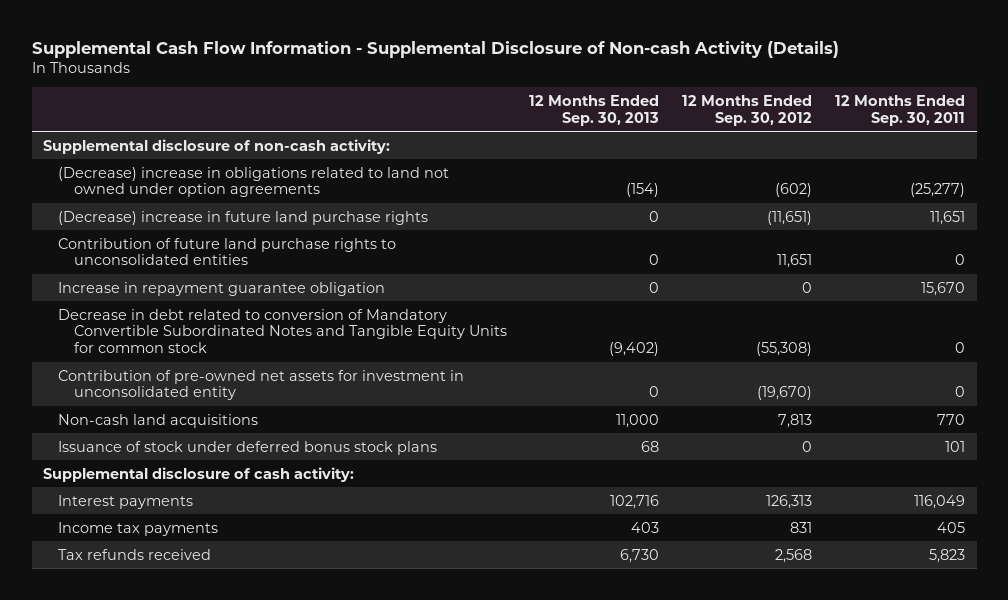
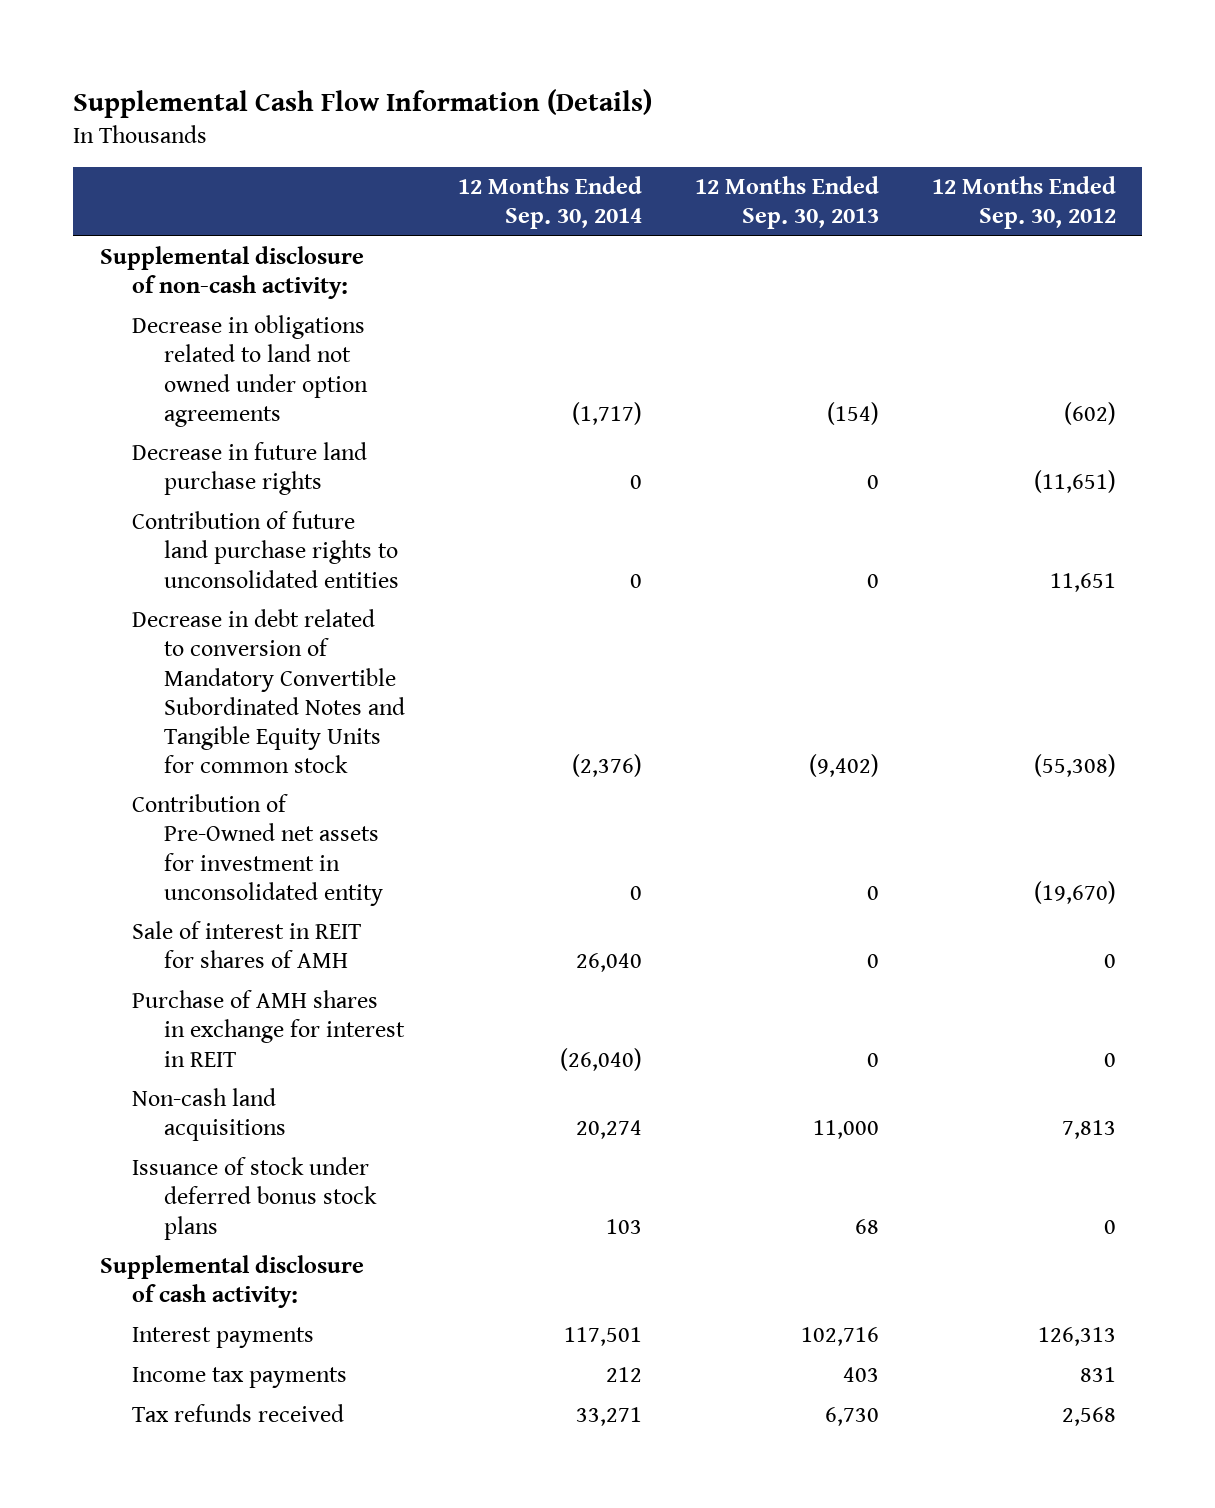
[31,40,839,58] Supplemental Cash Flow Information - Supplemental Disclosure of Non-cash Activity (Details) -> [73,88,653,118] Supplemental Cash Flow Information (Details)
[835,94,966,126] 12 Months Ended Sep. 30, 2011 -> none
none -> [457,176,642,230] 12 Months Ended Sep. 30, 2014
[58,166,450,198] (Decrease) increase in obligations related to land not owned under option agreements -> [131,315,369,427] Decrease in obligations related to land not owned under option agreements
[58,210,429,225] (Decrease) increase in future land purchase rights -> [131,442,367,496] Decrease in future land purchase rights
[58,281,386,296] Increase in repayment guarantee obligation -> none
[58,369,465,401] Contribution of pre-owned net assets for investment in unconsolidated entity -> [131,794,384,906] Contribution of Pre-Owned net assets for investment in unconsolidated entity
none -> [131,921,361,969] Sale of interest in REIT for shares of AMH
none -> [131,990,406,1067] Purchase of AMH shares in exchange for interest in REIT

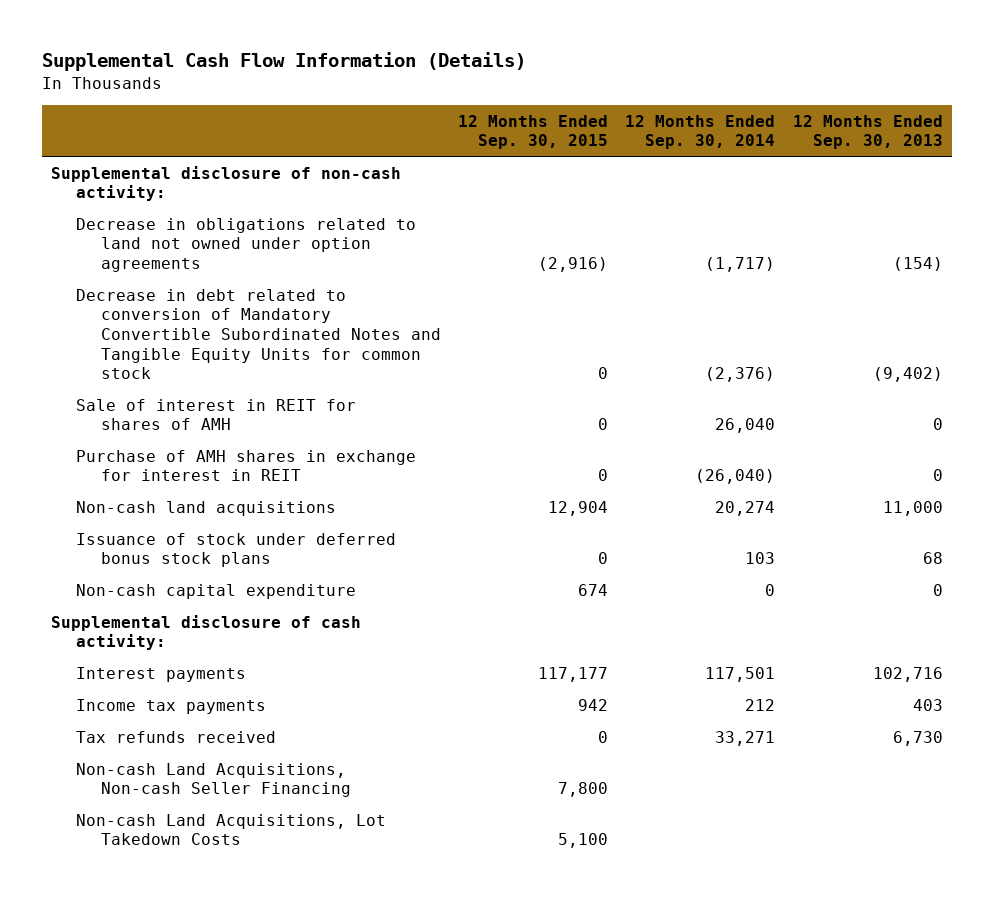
[931,176,1116,230] 12 Months Ended Sep. 30, 2012 -> none
none -> [458,114,609,150] 12 Months Ended Sep. 30, 2015
[131,442,367,496] Decrease in future land purchase rights -> none
[131,511,400,588] Contribution of future land purchase rights to unconsolidated entities -> none
[131,794,384,906] Contribution of Pre-Owned net assets for investment in unconsolidated entity -> none
none -> [75,583,356,599] Non-cash capital expenditure
none -> [75,762,351,798] Non-cash Land Acquisitions, Non-cash Seller Financing
none -> [75,813,386,846] Non-cash Land Acquisitions, Lot Takedown Costs

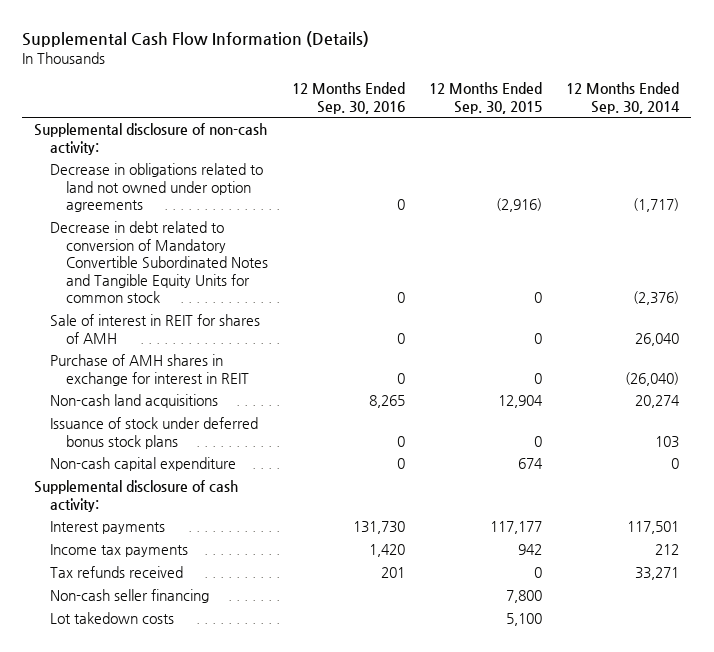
[792,114,943,150] 12 Months Ended Sep. 30, 2013 -> none
none -> [292,82,406,114] 12 Months Ended Sep. 30, 2016
[75,762,351,798] Non-cash Land Acquisitions, Non-cash Seller Financing -> [50,589,210,604] Non-cash seller financing
[75,813,386,846] Non-cash Land Acquisitions, Lot Takedown Costs -> [50,612,175,625] Lot takedown costs

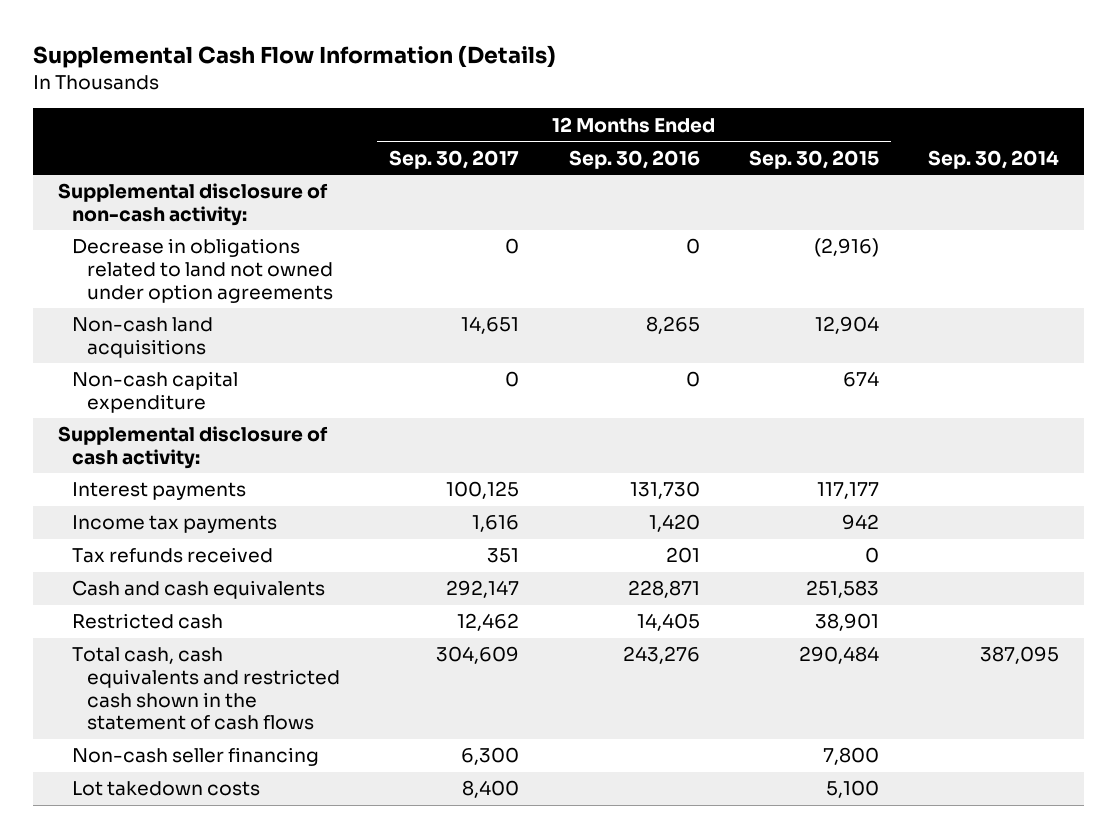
[566,82,681,114] 12 Months Ended Sep. 30, 2014 -> none
none -> [389,149,520,169] Sep. 30, 2017
none -> [928,149,1060,169] Sep. 30, 2014
[50,221,269,304] Decrease in debt related to conversion of Mandatory Convertible Subordinated Notes and Tangible Equity Units for common stock -> none
[50,314,261,344] Sale of interest in REIT for shares of AMH -> none
[50,354,250,386] Purchase of AMH shares in exchange for interest in REIT -> none
[50,417,259,449] Issuance of stock under deferred bonus stock plans -> none
none -> [72,580,326,600] Cash and cash equivalents
none -> [72,613,224,630] Restricted cash
none -> [72,647,340,731] Total cash, cash equivalents and restricted cash shown in the statement of cash flows

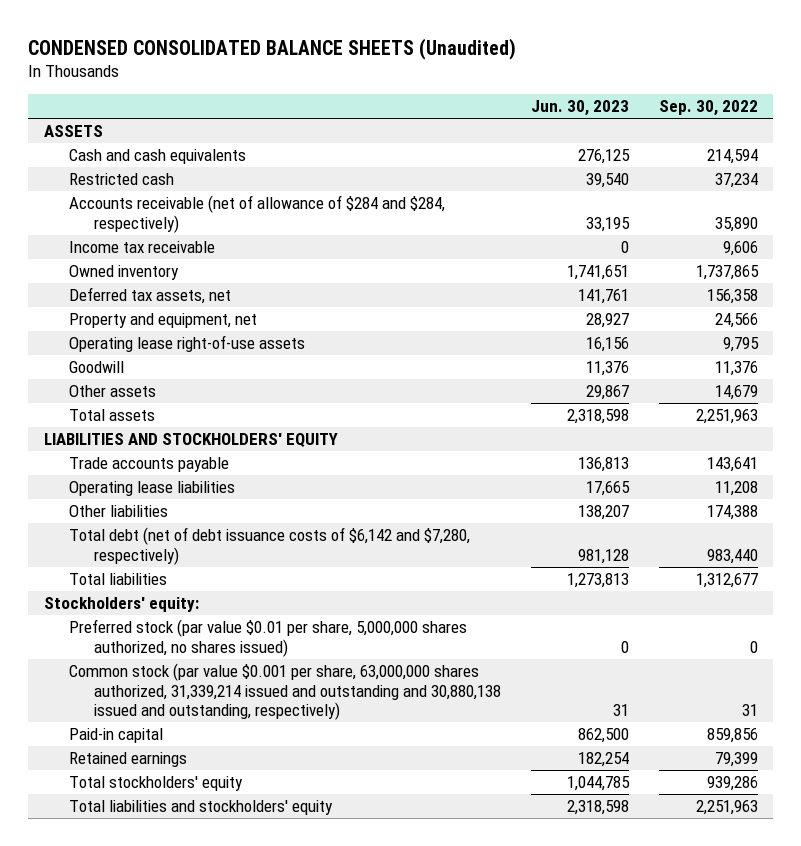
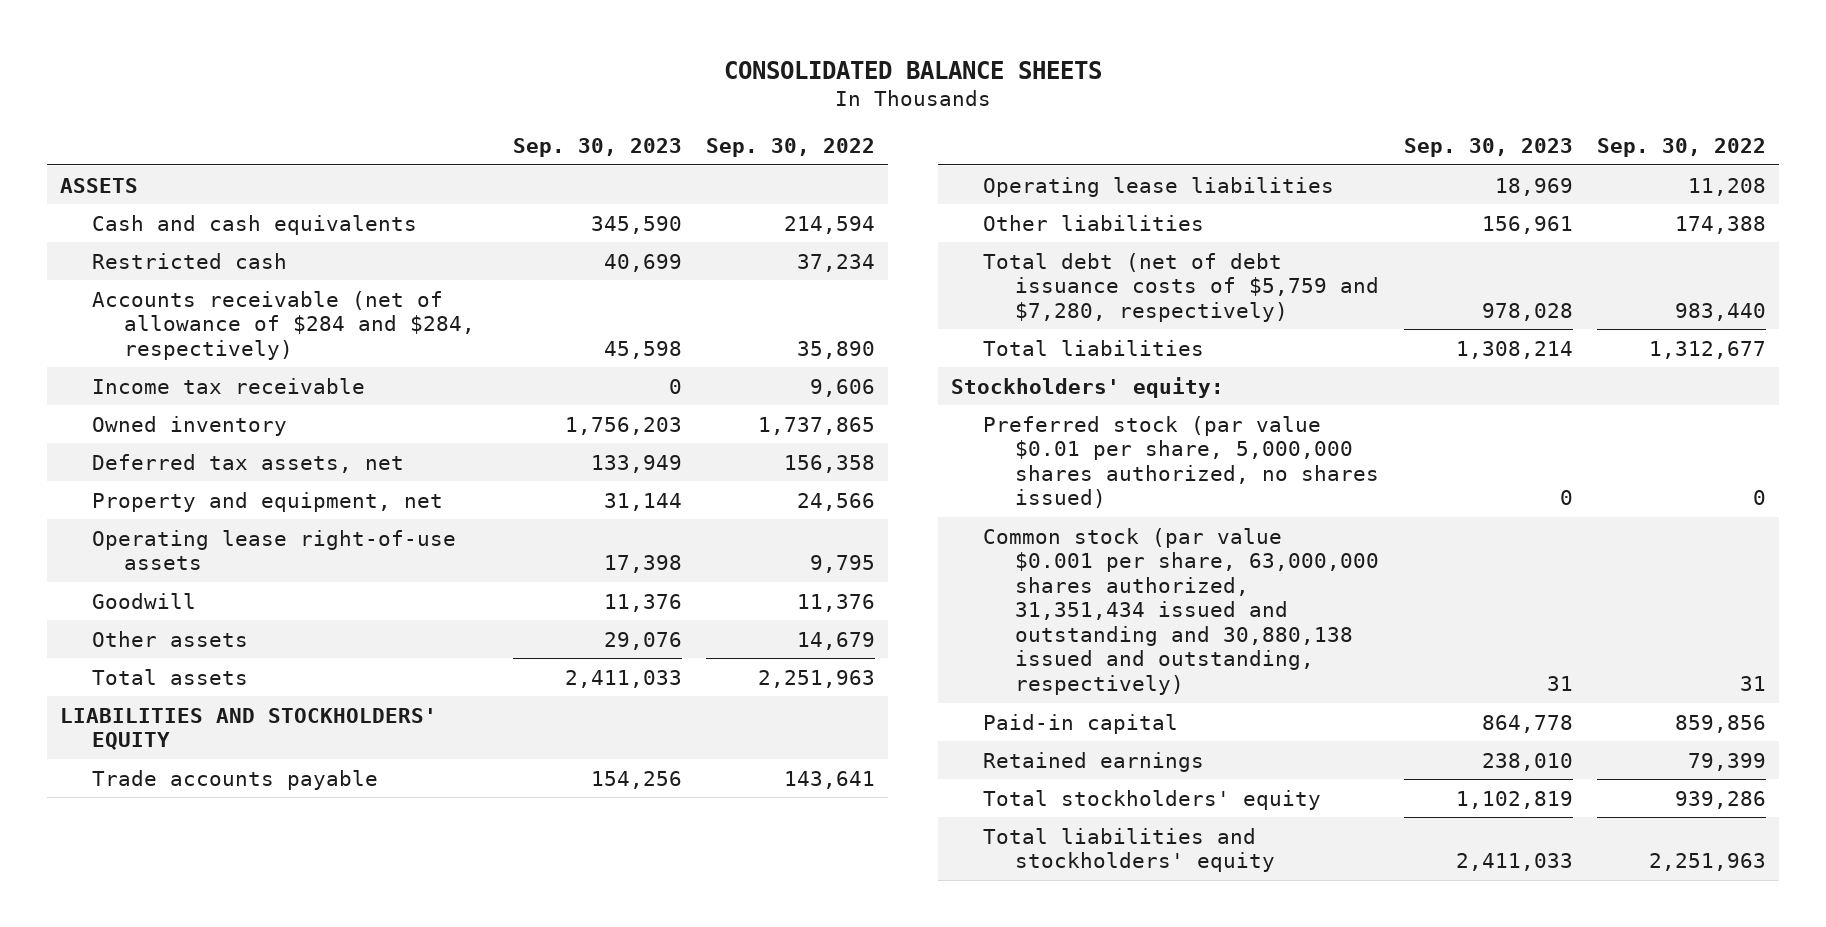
[28,37,517,60] CONDENSED CONSOLIDATED BALANCE SHEETS (Unaudited) -> [723,60,1102,79] CONSOLIDATED BALANCE SHEETS
[530,100,629,117] Jun. 30, 2023 -> none
none -> [512,138,682,158] Sep. 30, 2023
[68,527,470,565] Total debt (net of debt issuance costs of $6,142 and $7,280, respectively) -> [982,252,1379,322] Total debt (net of debt issuance costs of $5,759 and $7,280, respectively)
[68,663,501,721] Common stock (par value $0.001 per share, 63,000,000 shares authorized, 31,339,214 issued and outstanding and 30,880,138 issued and outstanding, respectively) -> [982,527,1379,695] Common stock (par value $0.001 per share, 63,000,000 shares authorized, 31,351,434 issued and outstanding and 30,880,138 issued and outstanding, respectively)

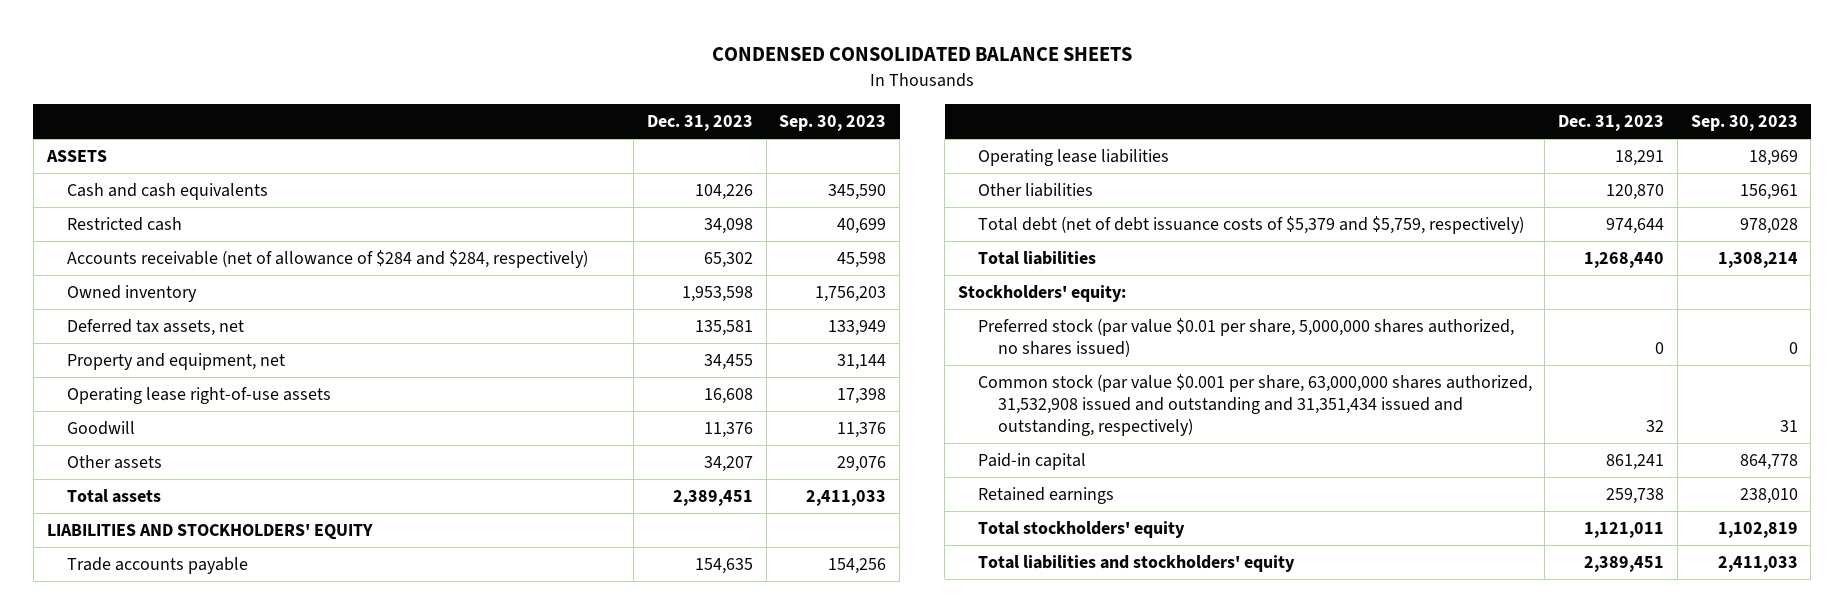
[723,60,1102,79] CONSOLIDATED BALANCE SHEETS -> [712,47,1133,62] CONDENSED CONSOLIDATED BALANCE SHEETS
[706,138,876,158] Sep. 30, 2022 -> none
none -> [646,114,753,131] Dec. 31, 2023
[91,377,365,394] Income tax receivable -> none
[982,252,1379,322] Total debt (net of debt issuance costs of $5,759 and $7,280, respectively) -> [977,216,1524,235] Total debt (net of debt issuance costs of $5,379 and $5,759, respectively)
[982,527,1379,695] Common stock (par value $0.001 per share, 63,000,000 shares authorized, 31,351,434 issued and outstanding and 30,880,138 issued and outstanding, respectively) -> [977,374,1532,437] Common stock (par value $0.001 per share, 63,000,000 shares authorized, 31,532,908 issued and outstanding and 31,351,434 issued and outstanding, respectively)

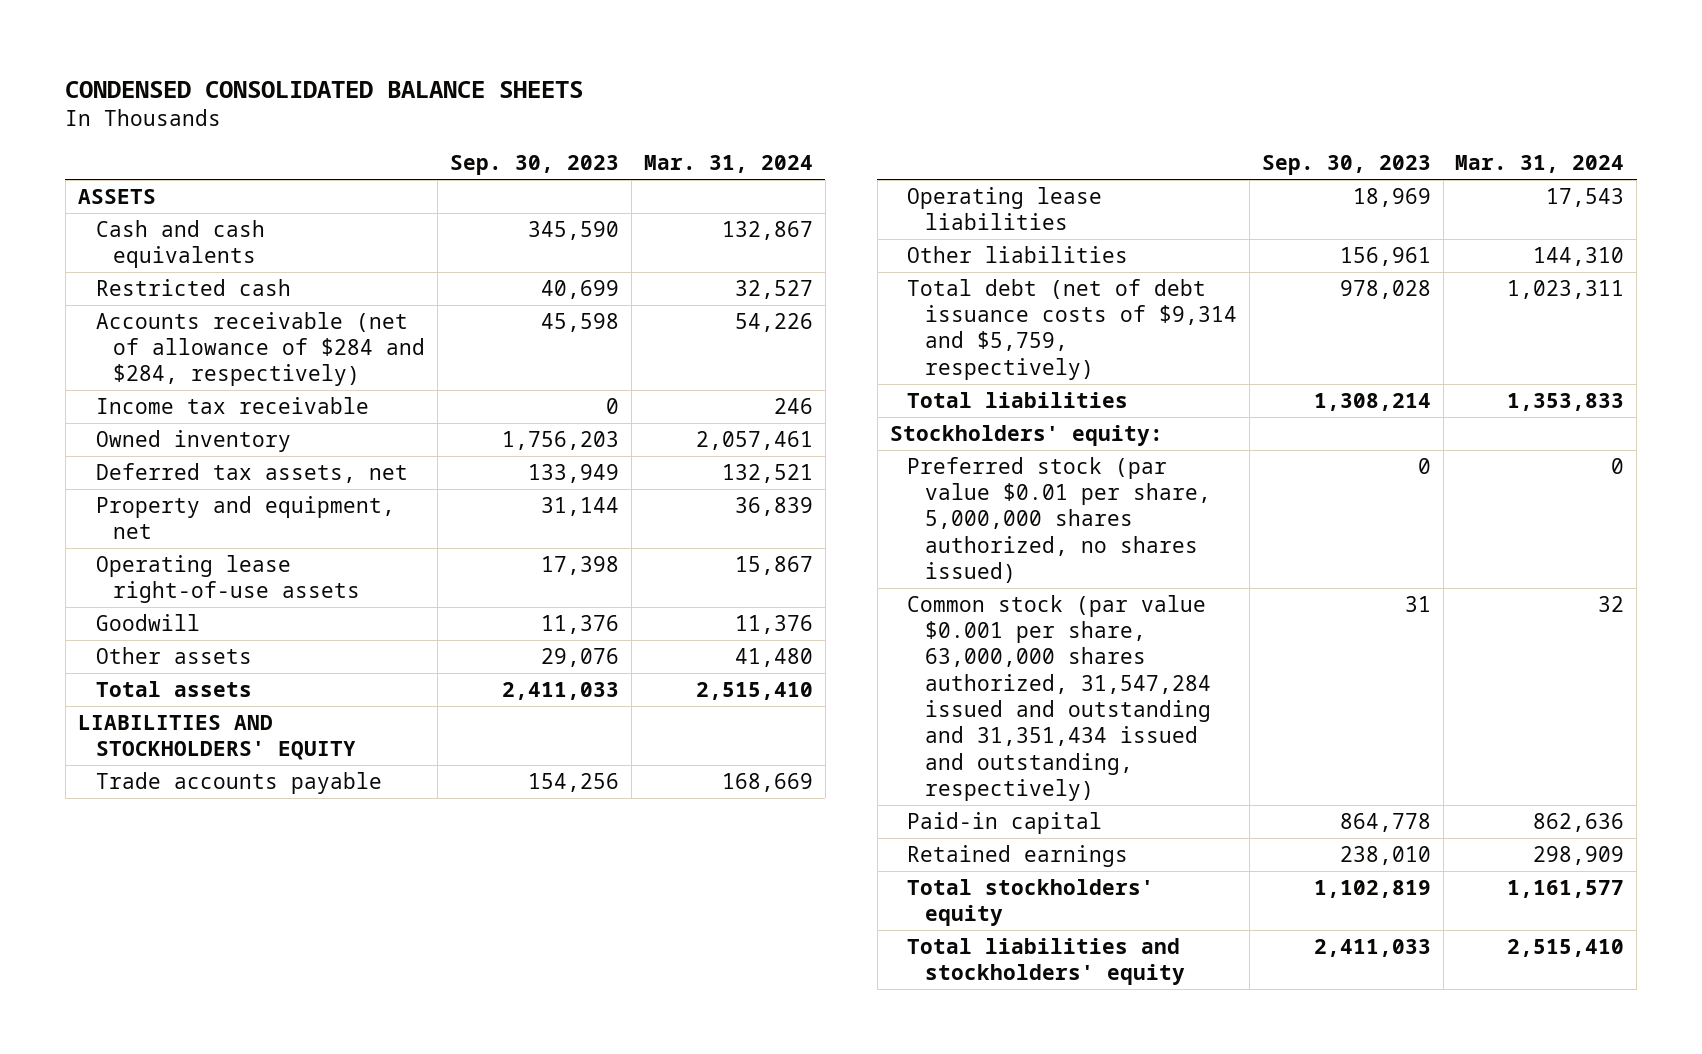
[646,114,753,131] Dec. 31, 2023 -> none
none -> [643,155,813,174] Mar. 31, 2024
none -> [95,396,369,414] Income tax receivable
[977,216,1524,235] Total debt (net of debt issuance costs of $5,379 and $5,759, respectively) -> [907,278,1237,380] Total debt (net of debt issuance costs of $9,314 and $5,759, respectively)
[977,374,1532,437] Common stock (par value $0.001 per share, 63,000,000 shares authorized, 31,532,908 issued and outstanding and 31,351,434 issued and outstanding, respectively) -> [907,594,1211,801] Common stock (par value $0.001 per share, 63,000,000 shares authorized, 31,547,284 issued and outstanding and 31,351,434 issued and outstanding, respectively)

